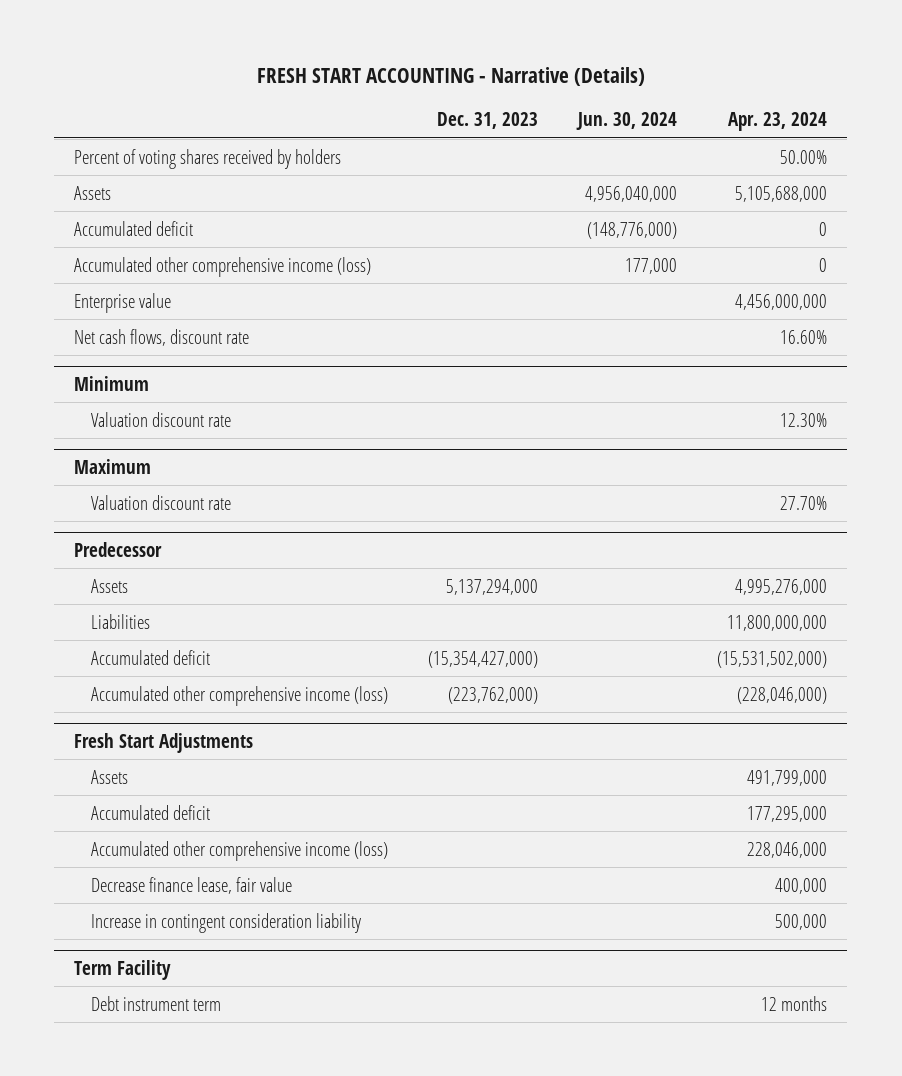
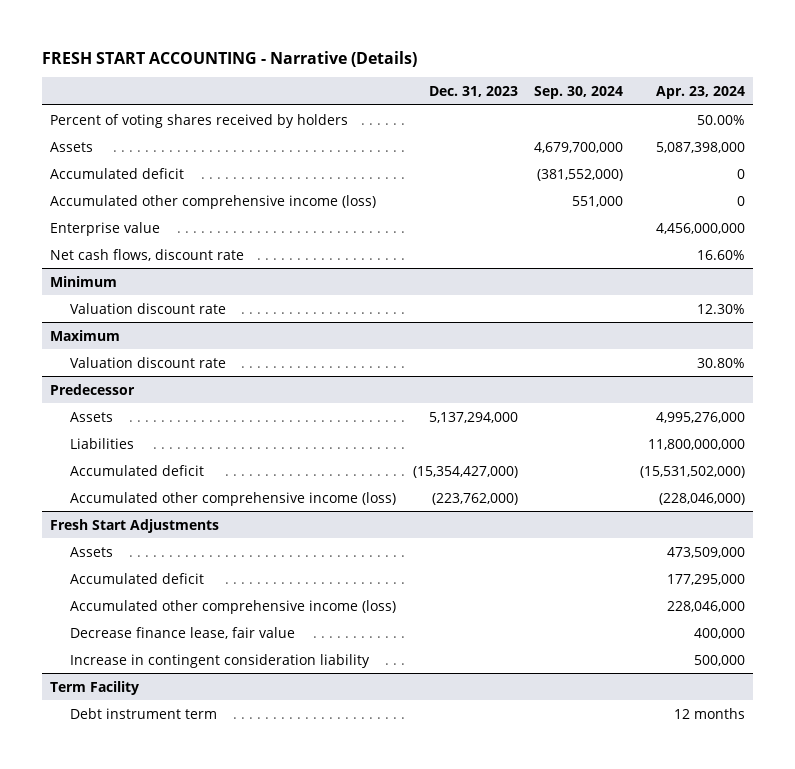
[576,112,678,131] Jun. 30, 2024 -> none
none -> [534,86,624,100] Sep. 30, 2024
[735,185,828,202] 5,105,688,000 -> [655,141,745,153] 5,087,398,000
[780,495,828,510] 27.70% -> [696,357,745,368] 30.80%
[747,769,828,786] 491,799,000 -> [666,546,745,558] 473,509,000

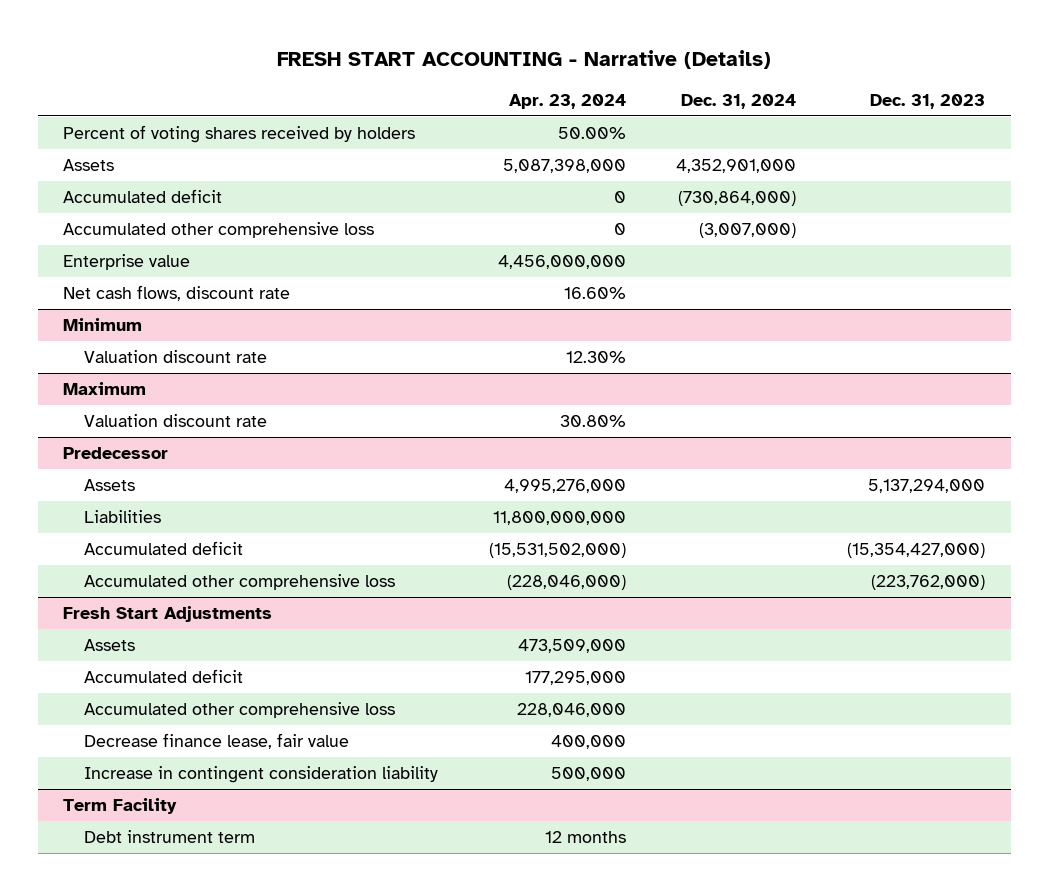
[534,86,624,100] Sep. 30, 2024 -> none
none -> [681,93,797,109] Dec. 31, 2024
[50,194,377,209] Accumulated other comprehensive income (loss) -> [63,222,375,239] Accumulated other comprehensive loss
[70,491,397,506] Accumulated other comprehensive income (loss) -> [83,574,395,591] Accumulated other comprehensive loss
[70,599,397,614] Accumulated other comprehensive income (loss) -> [83,702,395,719] Accumulated other comprehensive loss

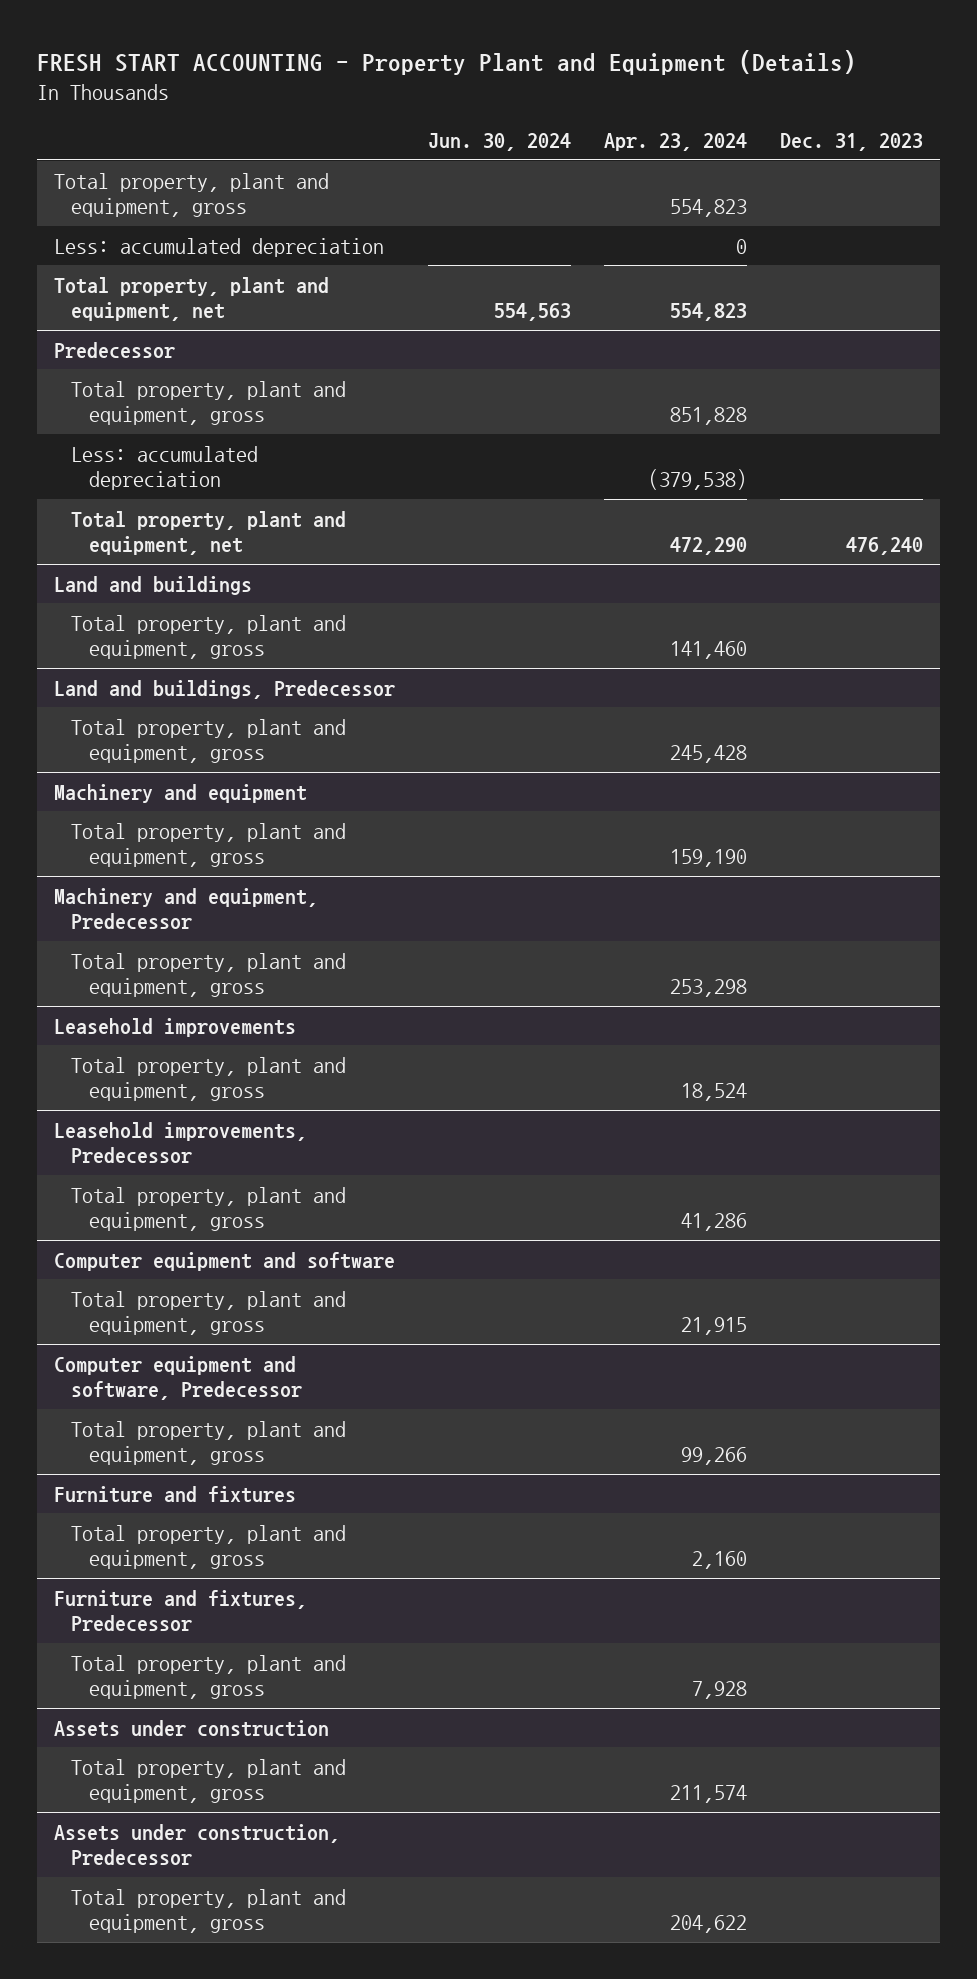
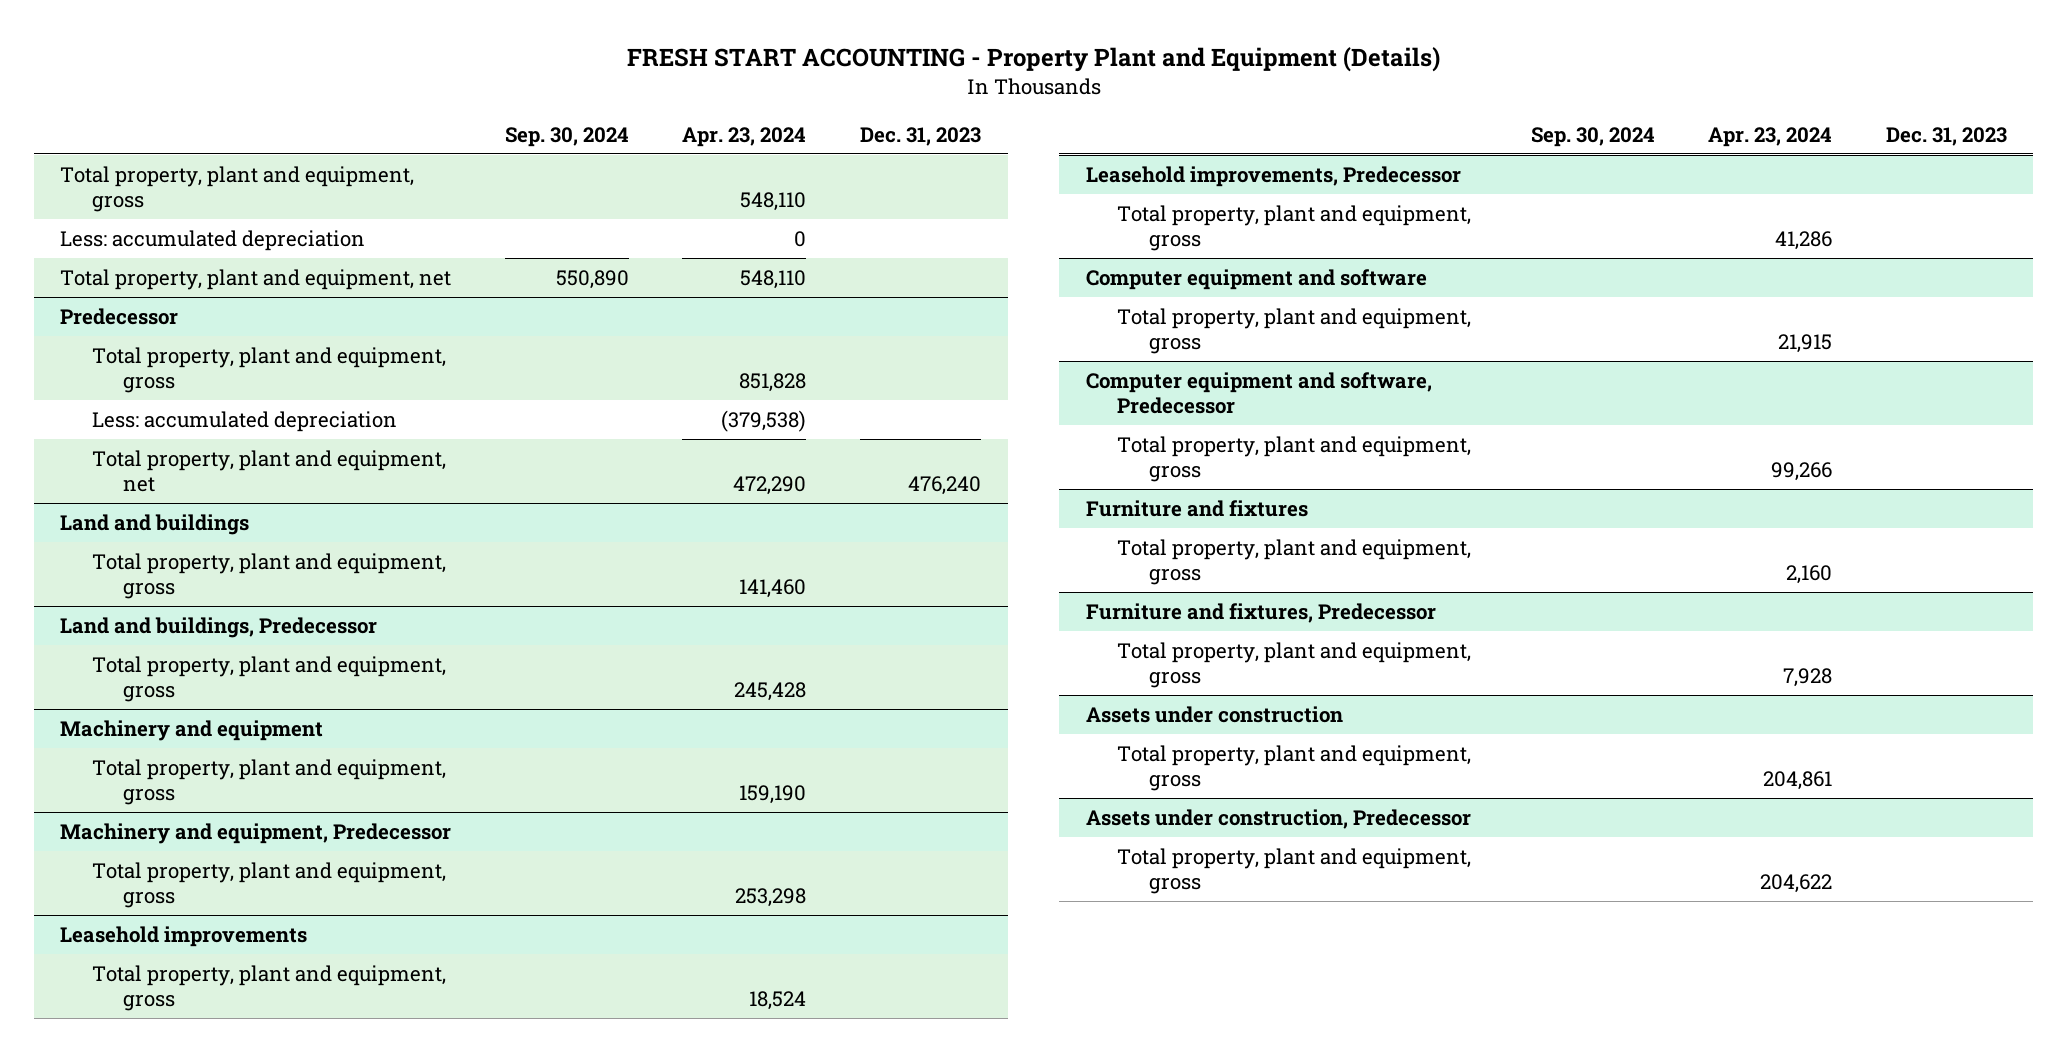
[427,132,571,151] Jun. 30, 2024 -> none
none -> [504,126,629,147] Sep. 30, 2024
[670,198,748,217] 554,823 -> [740,191,807,211] 548,110
[670,302,748,321] 554,823 -> [740,270,807,290] 548,110
[670,1784,748,1803] 211,574 -> [1763,770,1833,790] 204,861

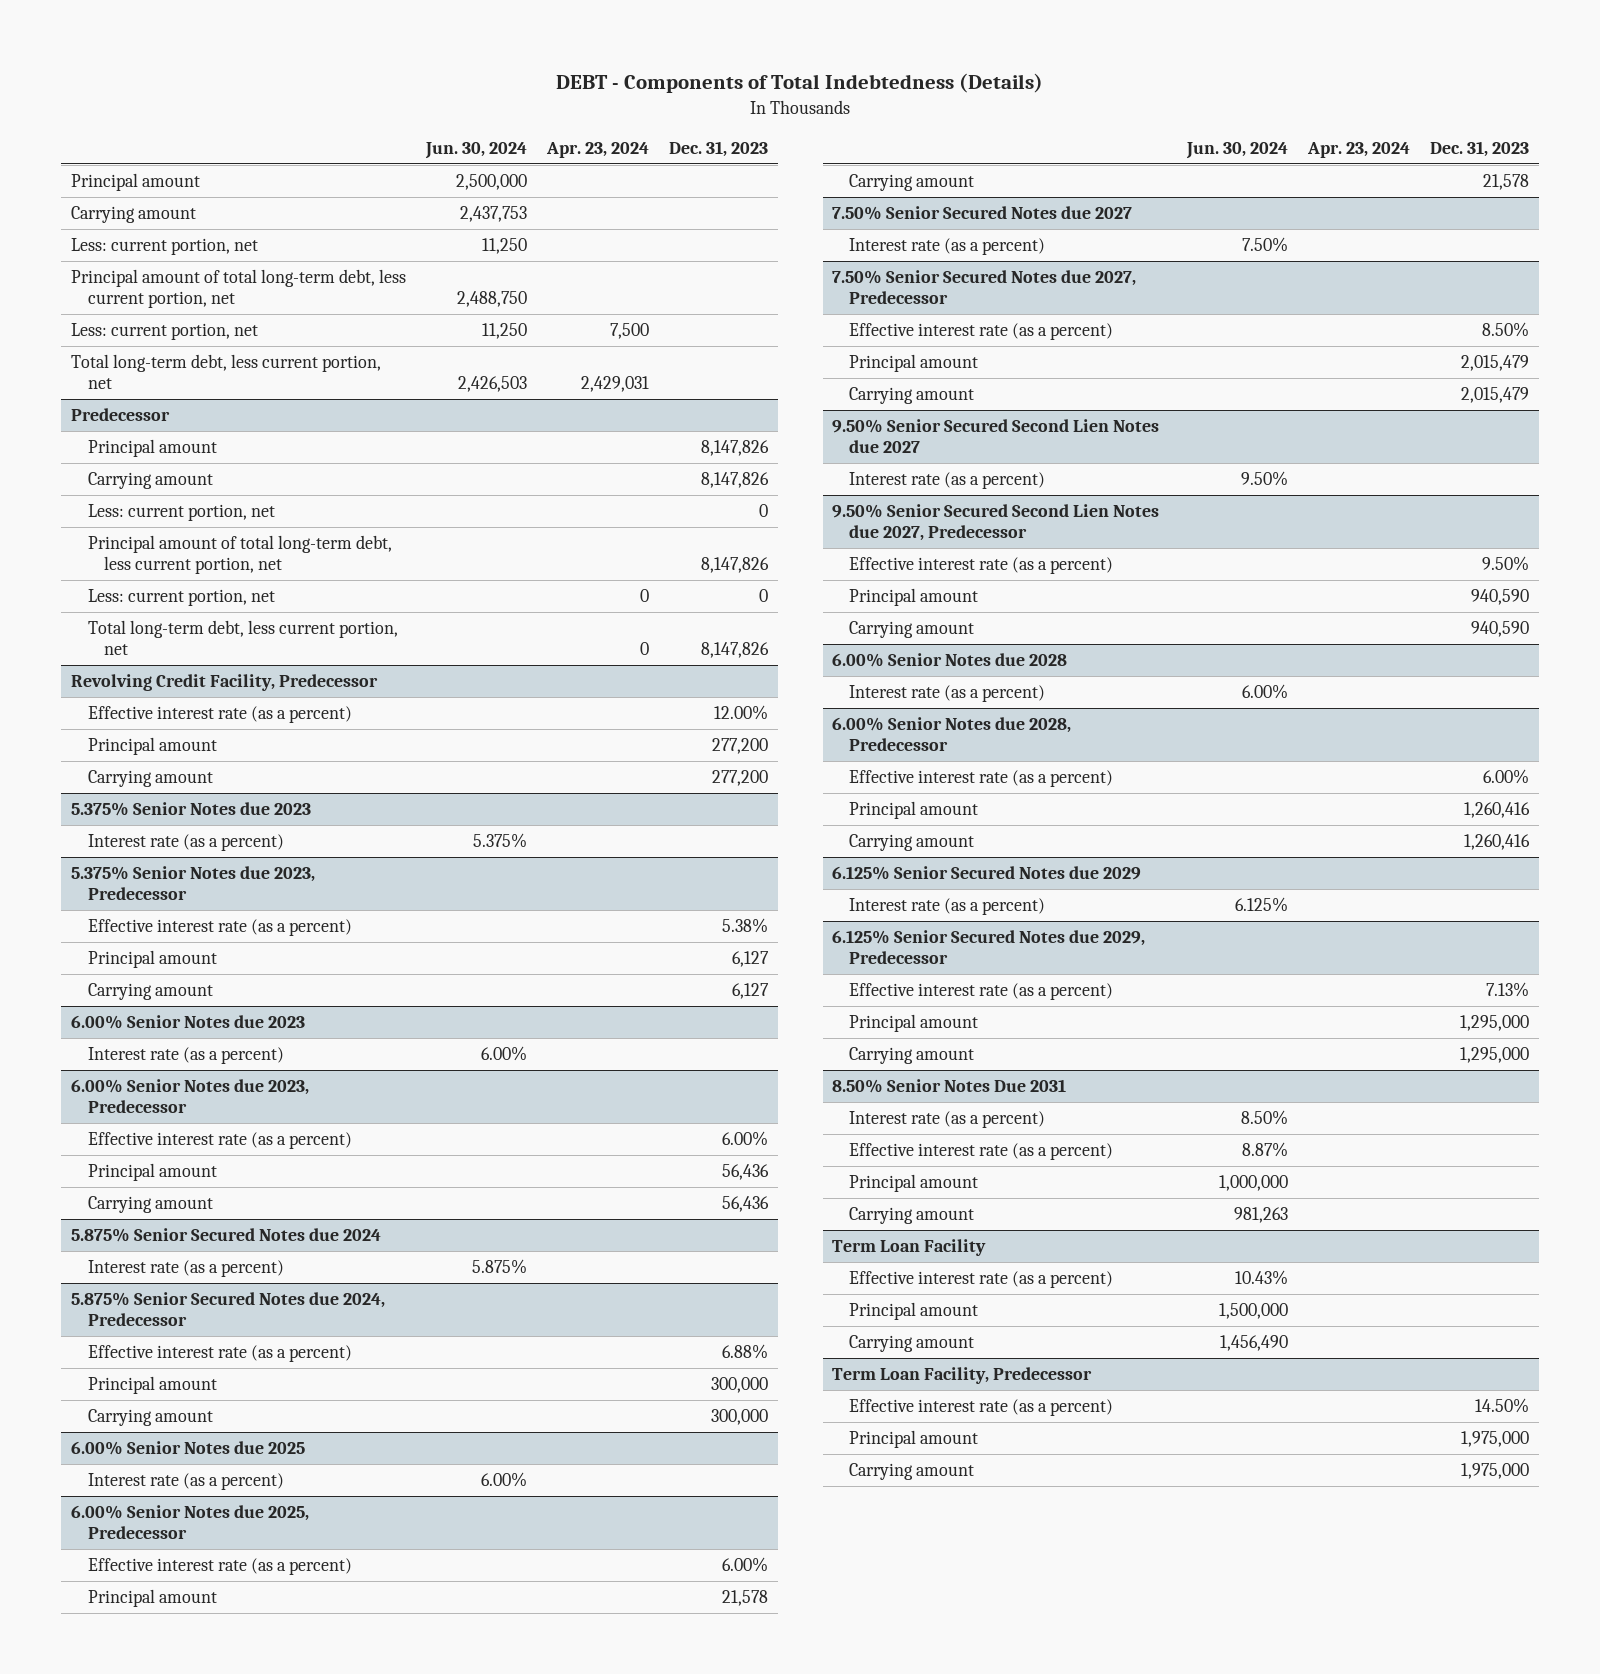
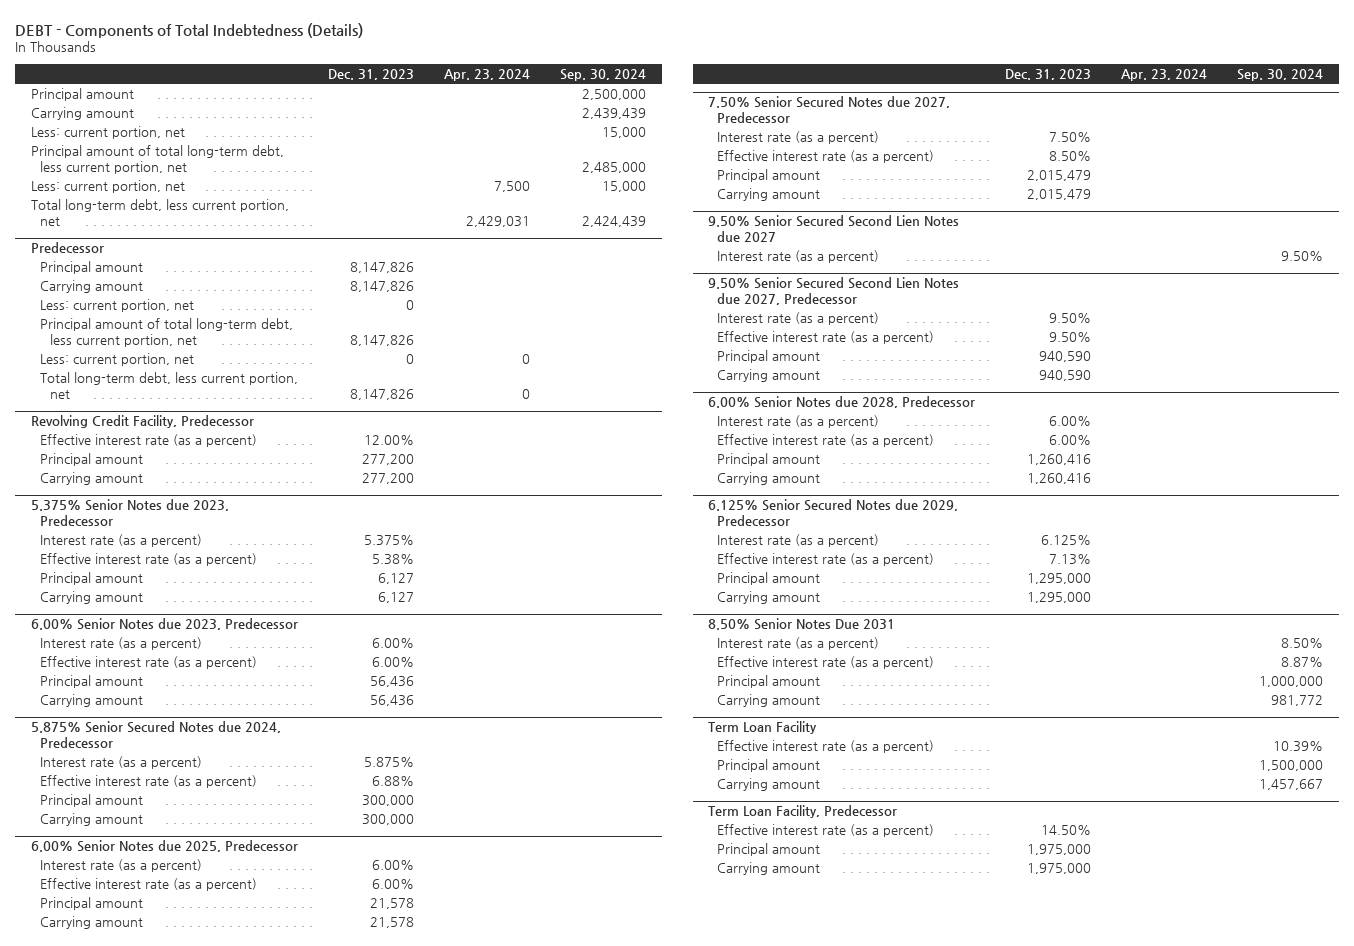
[425,141,528,159] Jun. 30, 2024 -> none
none -> [560,68,647,81] Sep. 30, 2024
[71,802,312,817] 5.375% Senior Notes due 2023 -> none
[87,834,284,852] Interest rate (as a percent) -> none
none -> [40,533,203,547] Interest rate (as a percent)
[71,1015,306,1030] 6.00% Senior Notes due 2023 -> none
[87,1047,284,1065] Interest rate (as a percent) -> none
none -> [40,636,203,650] Interest rate (as a percent)
[71,1228,382,1243] 5.875% Senior Secured Notes due 2024 -> none
[87,1260,284,1278] Interest rate (as a percent) -> none
none -> [40,755,203,769] Interest rate (as a percent)
[71,1441,306,1456] 6.00% Senior Notes due 2025 -> none
[87,1473,284,1491] Interest rate (as a percent) -> none
none -> [40,858,203,872] Interest rate (as a percent)
[832,206,1133,221] 7.50% Senior Secured Notes due 2027 -> none
[848,238,1045,256] Interest rate (as a percent) -> none
none -> [717,130,880,144] Interest rate (as a percent)
none -> [717,311,880,325] Interest rate (as a percent)
[832,653,1068,668] 6.00% Senior Notes due 2028 -> none
[848,685,1045,703] Interest rate (as a percent) -> none
none -> [717,414,880,428] Interest rate (as a percent)
[832,866,1142,881] 6.125% Senior Secured Notes due 2029 -> none
[848,898,1045,916] Interest rate (as a percent) -> none
none -> [717,533,880,547] Interest rate (as a percent)

